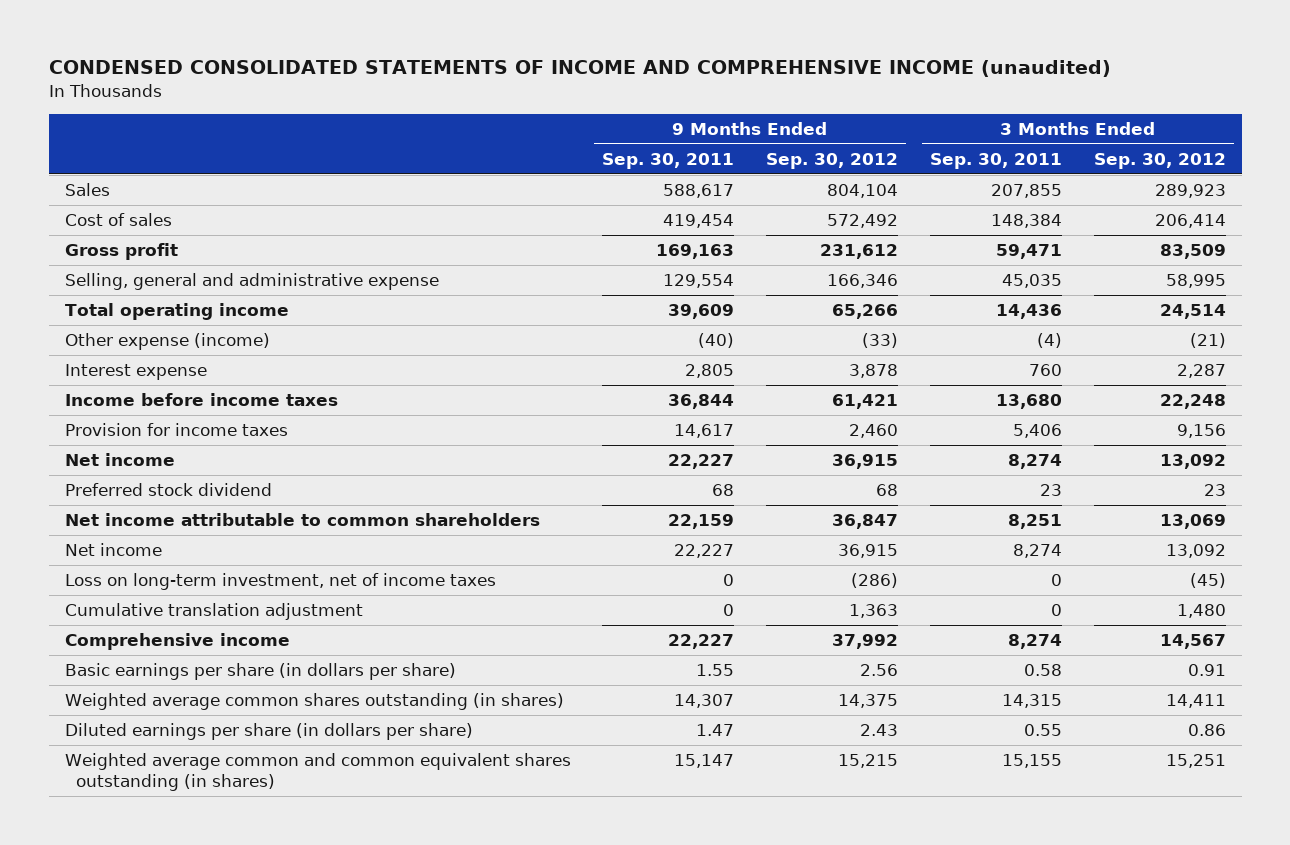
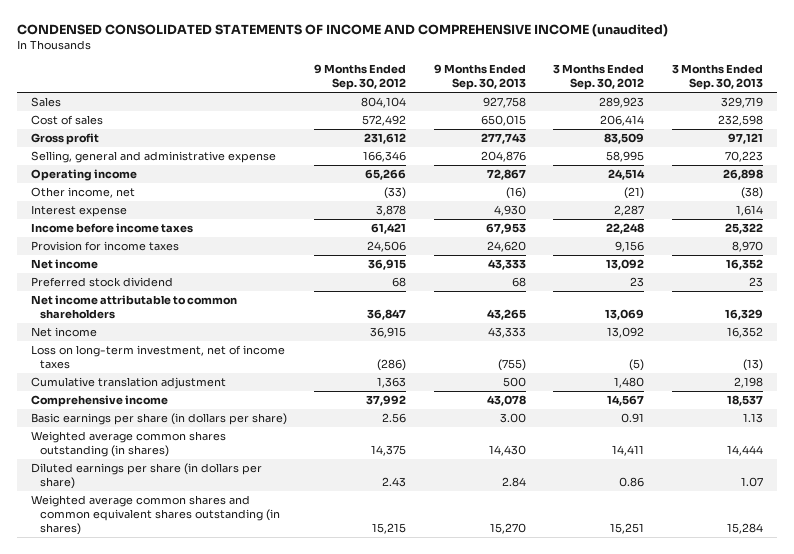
[602,152,735,169] Sep. 30, 2011 -> none
[930,152,1063,169] Sep. 30, 2011 -> none
none -> [433,64,526,91] 9 Months Ended Sep. 30, 2013
none -> [671,64,763,91] 3 Months Ended Sep. 30, 2013
[64,303,289,321] Total operating income -> [30,169,137,182] Operating income
[64,333,270,351] Other expense (income) -> [30,187,135,199] Other income, net
[849,424,899,439] 2,460 -> [367,241,407,253] 24,506
[1189,573,1226,589] (45) -> [629,359,645,372] (5)
[64,753,571,792] Weighted average common and common equivalent shares outstanding (in shares) -> [30,495,280,536] Weighted average common shares and common equivalent shares outstanding (in shares)

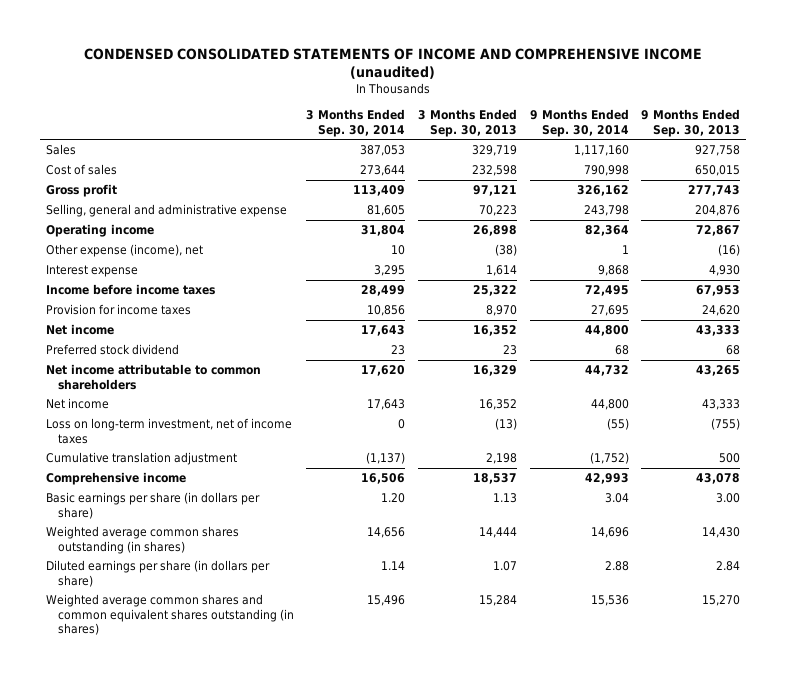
[314,64,407,91] 9 Months Ended Sep. 30, 2012 -> none
[553,64,645,91] 3 Months Ended Sep. 30, 2012 -> none
none -> [306,109,406,137] 3 Months Ended Sep. 30, 2014
none -> [529,109,629,137] 9 Months Ended Sep. 30, 2014
[30,187,135,199] Other income, net -> [46,244,204,258] Other expense (income), net

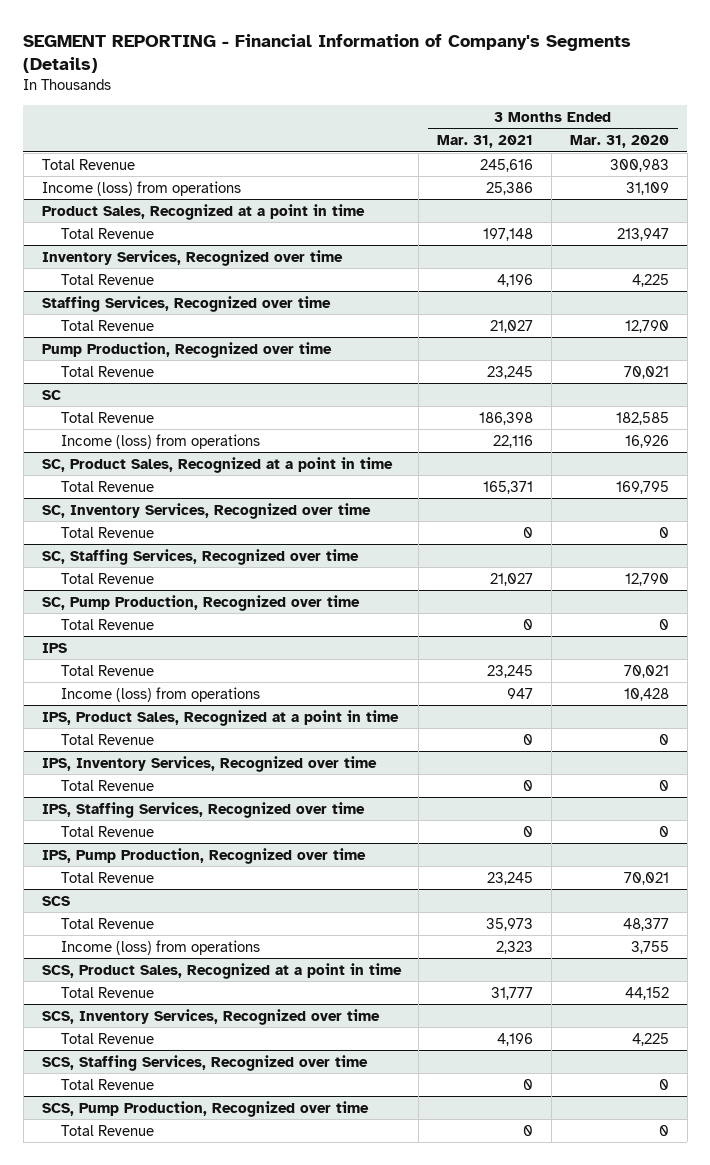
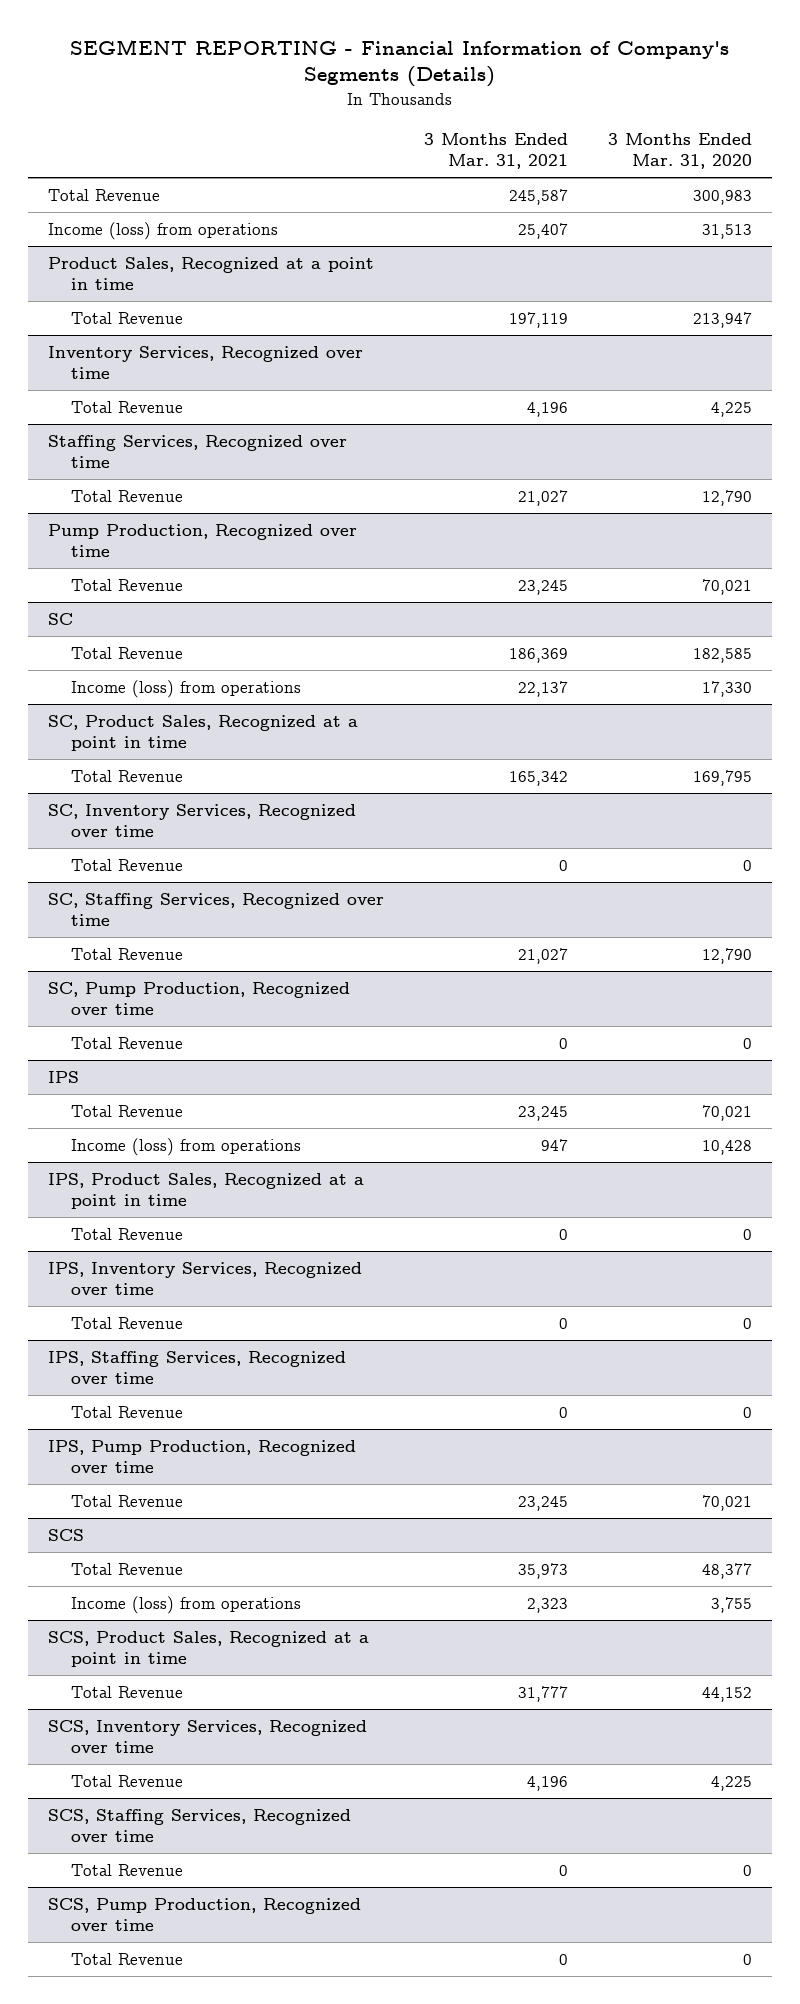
[480,158,534,172] 245,616 -> [508,188,568,205] 245,587
[486,181,534,195] 25,386 -> [517,222,568,239] 25,407
[625,181,669,195] 31,109 -> [701,223,752,239] 31,513
[483,227,534,241] 197,148 -> [508,311,568,328] 197,119
[479,411,534,425] 186,398 -> [508,647,568,663] 186,369
[493,434,534,448] 22,116 -> [517,680,568,697] 22,137
[624,434,669,448] 16,926 -> [701,680,752,697] 17,330
[483,480,534,494] 165,371 -> [508,770,568,786] 165,342

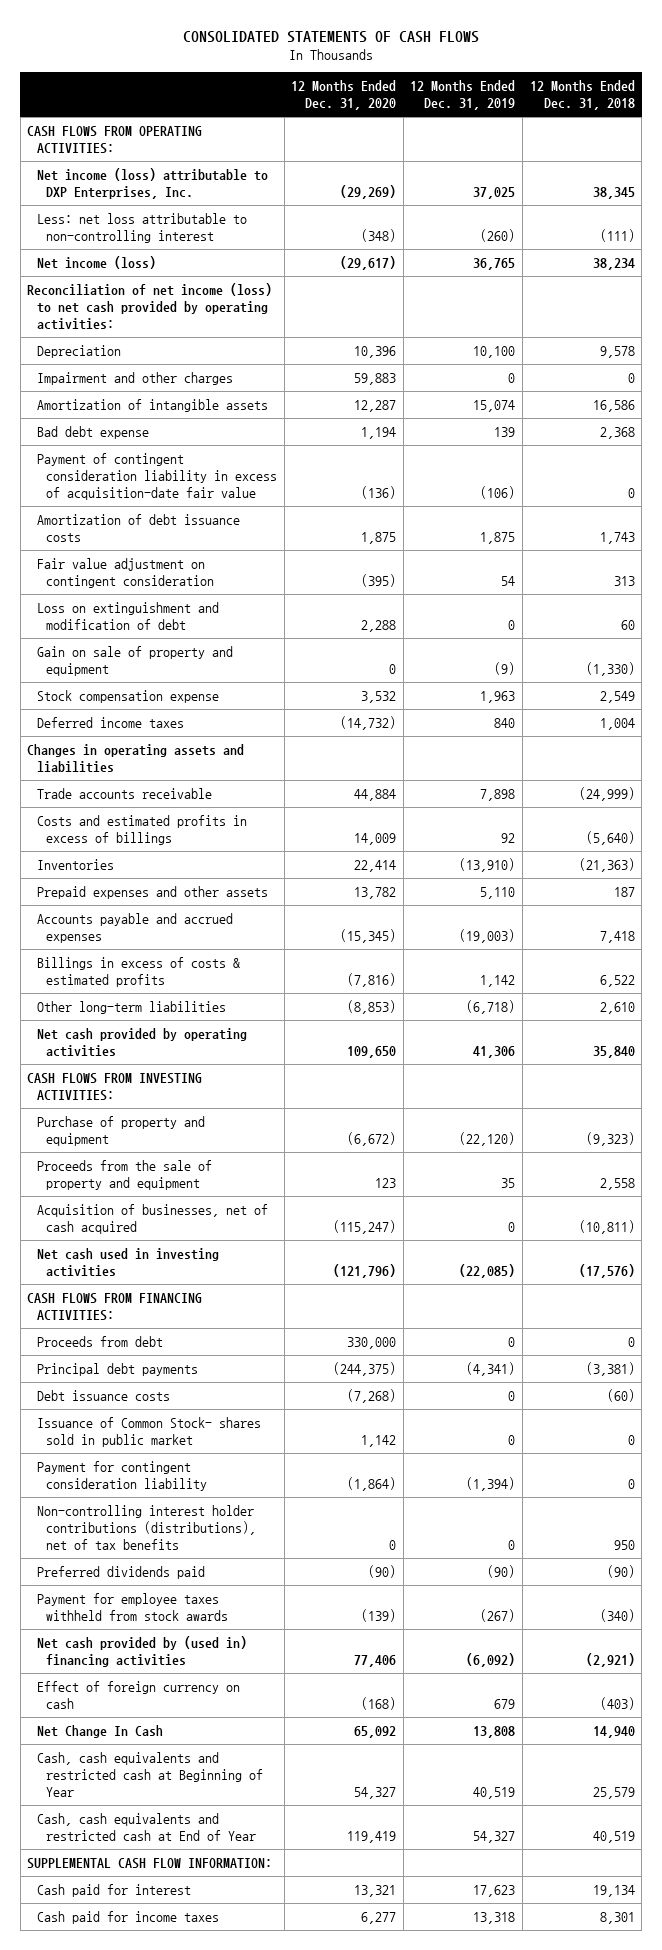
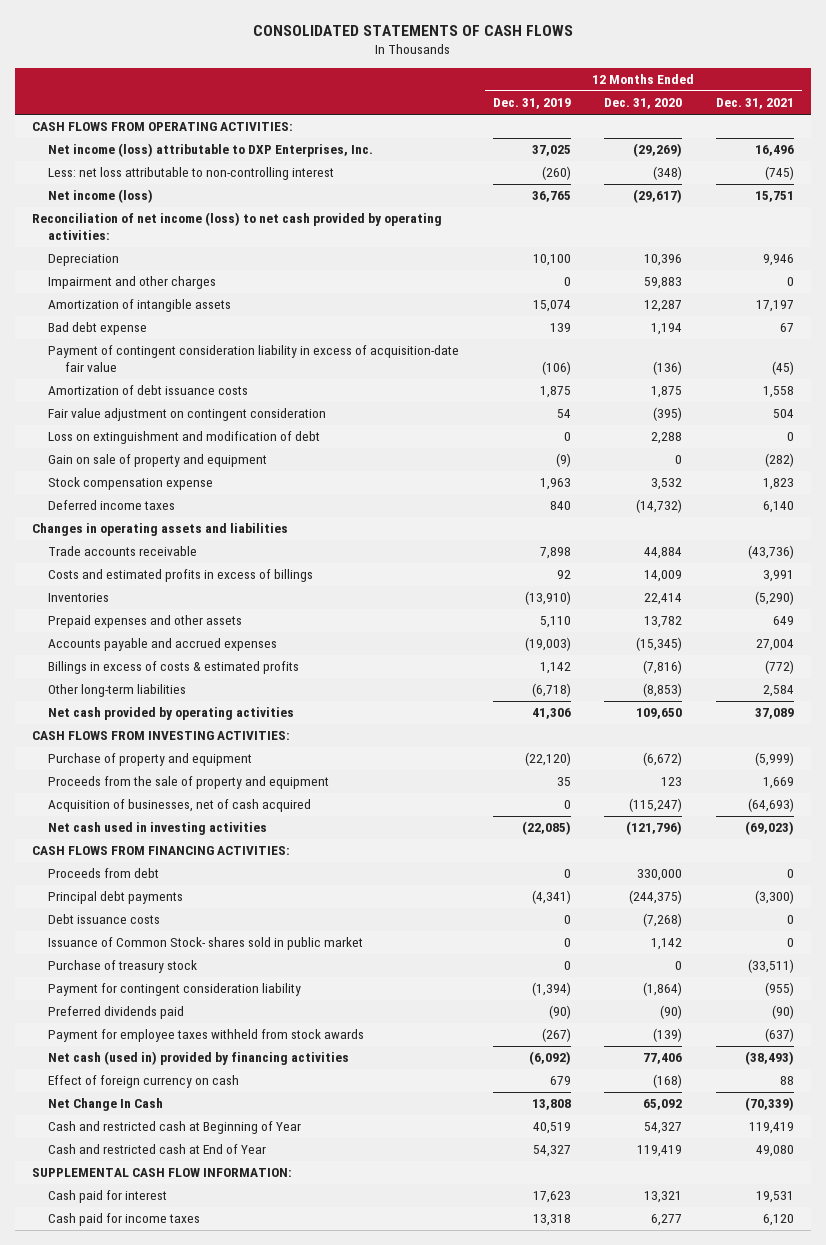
[529,79,635,110] 12 Months Ended Dec. 31, 2018 -> none
none -> [715,98,794,110] Dec. 31, 2021
none -> [48,960,198,974] Purchase of treasury stock
[36,1504,256,1551] Non-controlling interest holder contributions (distributions), net of tax benefits -> none
[36,1635,247,1667] Net cash provided by (used in) financing activities -> [48,1051,350,1066] Net cash (used in) provided by financing activities
[36,1751,263,1798] Cash, cash equivalents and restricted cash at Beginning of Year -> [48,1121,302,1135] Cash and restricted cash at Beginning of Year
[36,1812,256,1841] Cash, cash equivalents and restricted cash at End of Year -> [48,1144,267,1155] Cash and restricted cash at End of Year

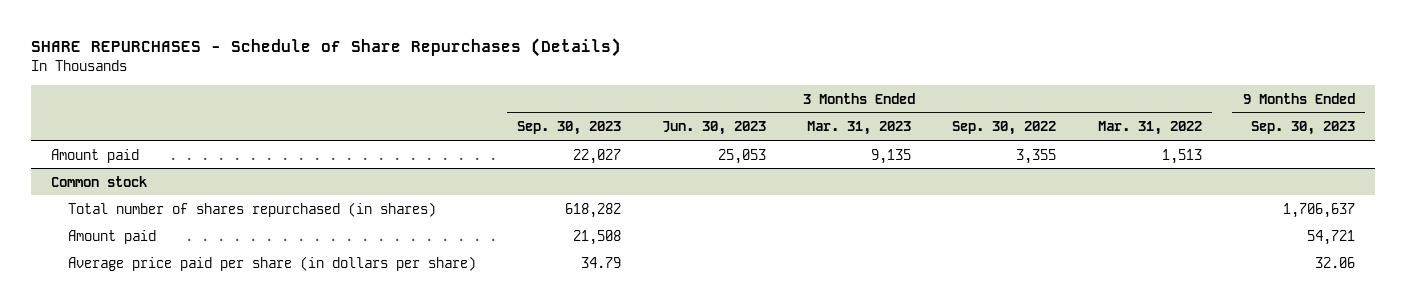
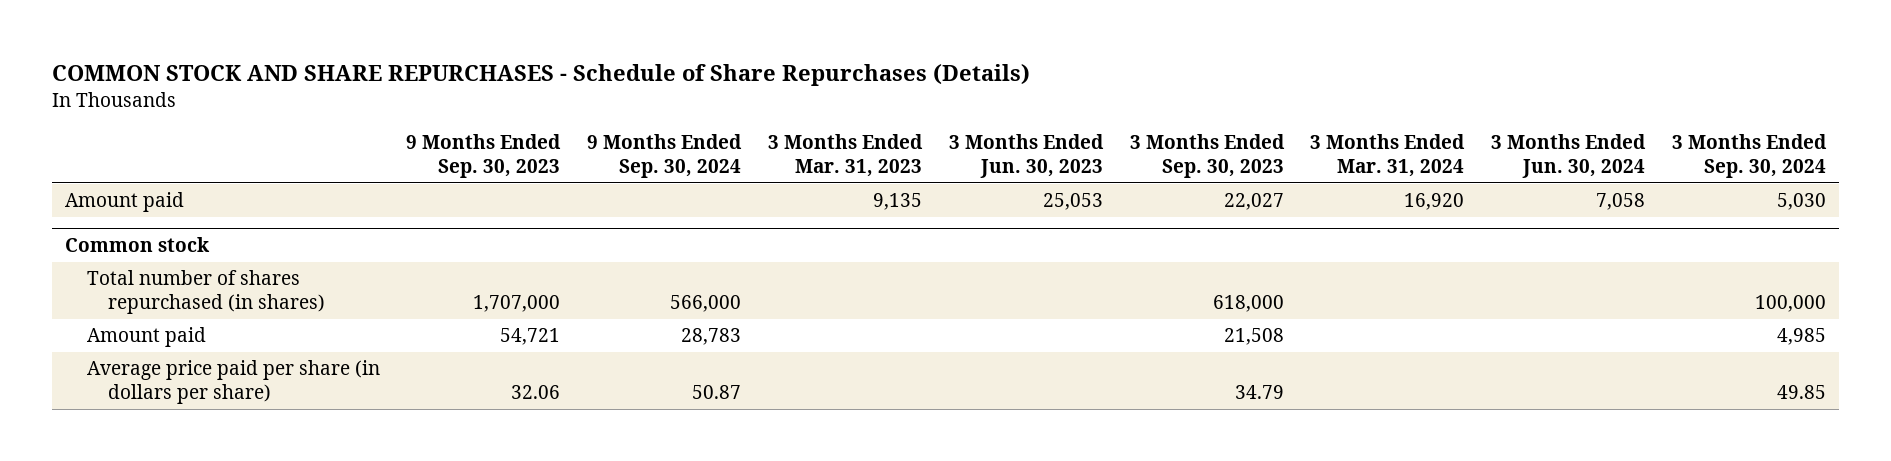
[30,38,621,58] SHARE REPURCHASES - Schedule of Share Repurchases (Details) -> [51,64,1030,87] COMMON STOCK AND SHARE REPURCHASES - Schedule of Share Repurchases (Details)
[952,121,1057,136] Sep. 30, 2022 -> none
[1097,121,1202,136] Mar. 31, 2022 -> none
none -> [587,134,743,178] 9 Months Ended Sep. 30, 2024
none -> [1310,134,1466,177] 3 Months Ended Mar. 31, 2024
none -> [1491,134,1647,178] 3 Months Ended Jun. 30, 2024
none -> [1671,134,1827,178] 3 Months Ended Sep. 30, 2024
[565,202,622,218] 618,282 -> [1212,295,1284,313] 618,000
[1282,202,1355,218] 1,706,637 -> [473,295,561,313] 1,707,000

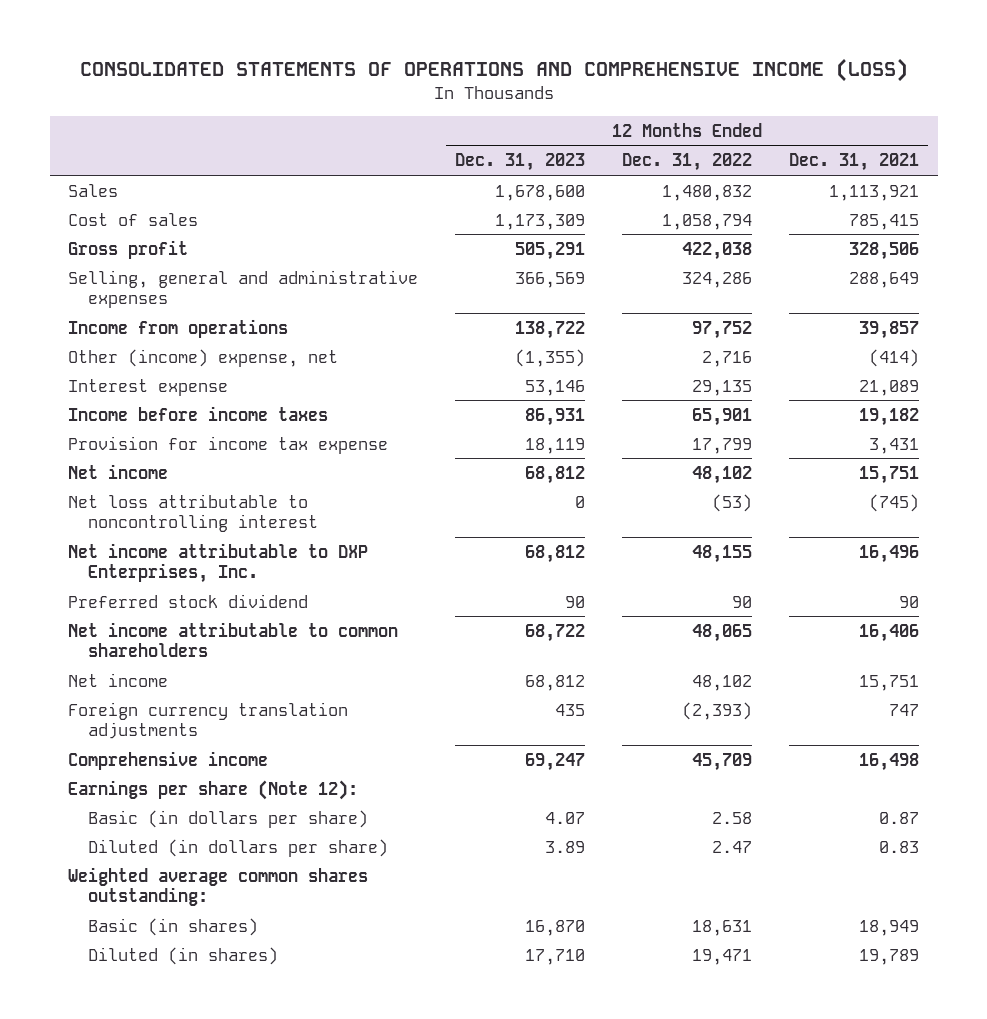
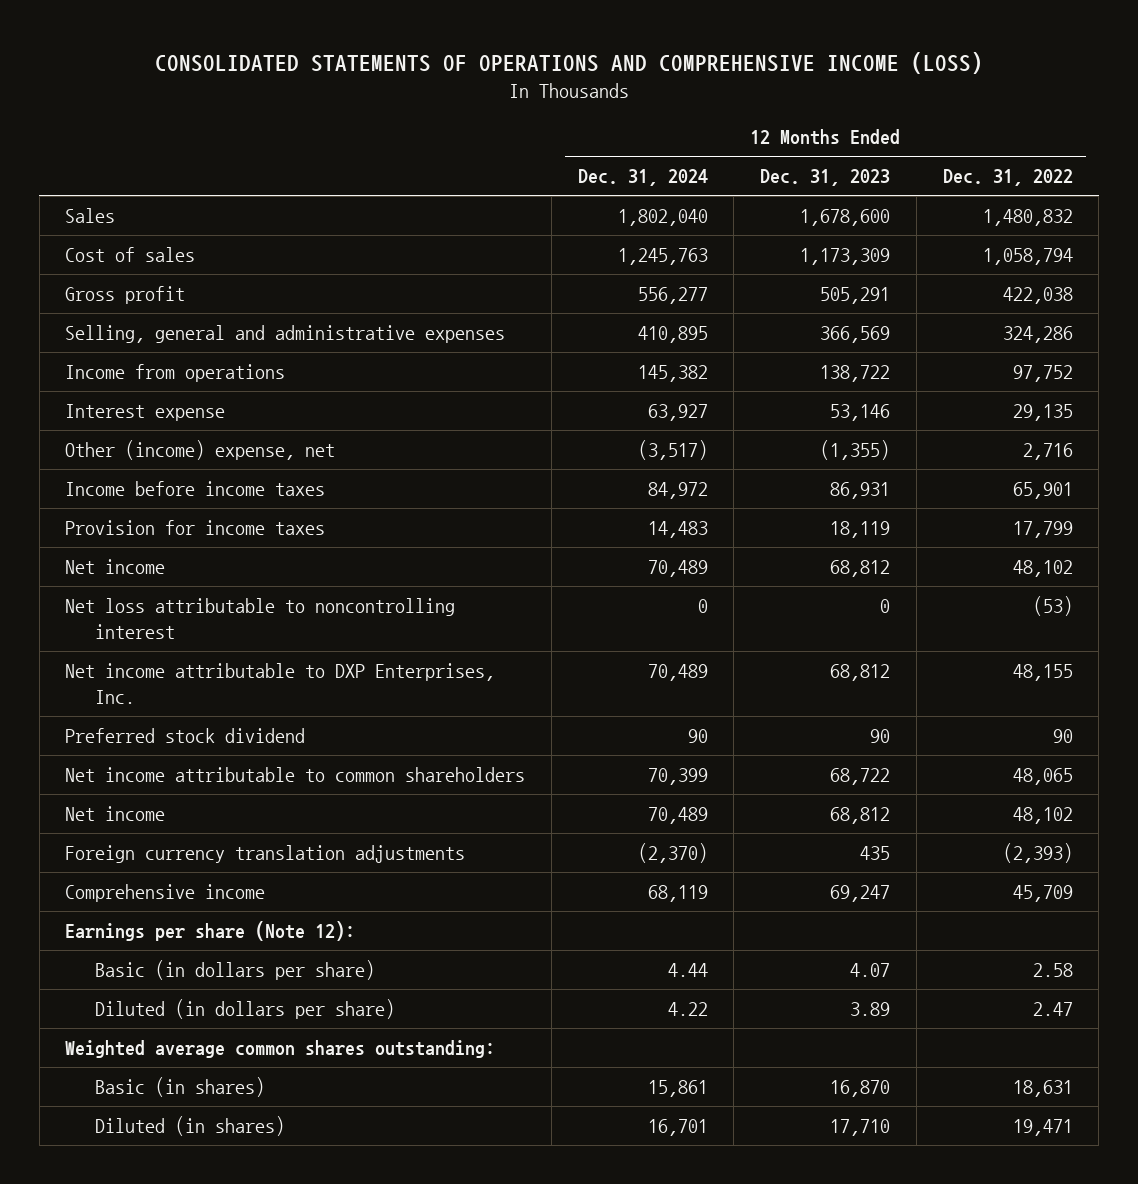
[789,153,920,172] Dec. 31, 2021 -> none
none -> [577,169,708,187] Dec. 31, 2024
[68,348,339,367] Other (income) expense, net -> [65,439,336,460] Other (income) expense, net
[68,435,389,454] Provision for income tax expense -> [65,519,326,535] Provision for income taxes

